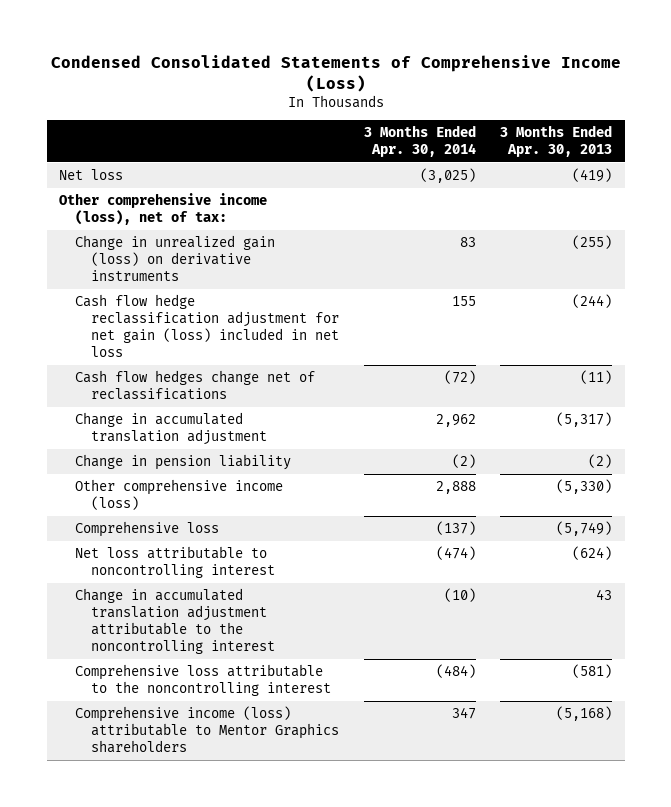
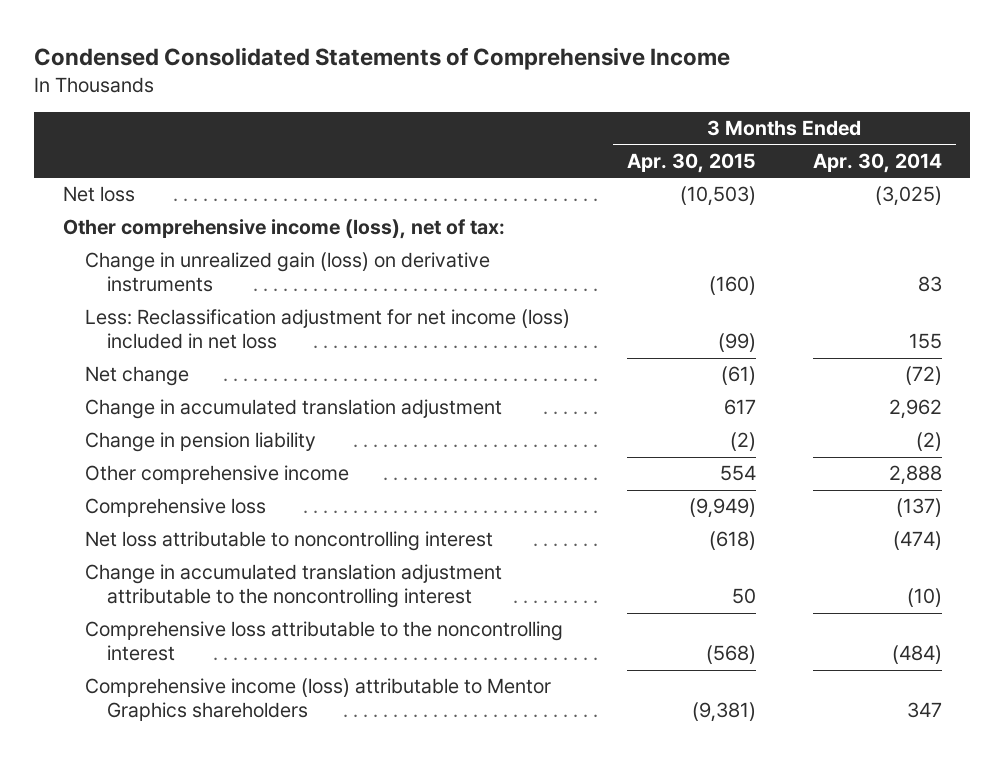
[50,54,621,92] Condensed Consolidated Statements of Comprehensive Income (Loss) -> [34,47,731,71] Condensed Consolidated Statements of Comprehensive Income
[500,125,613,158] 3 Months Ended Apr. 30, 2013 -> none
none -> [626,152,756,173] Apr. 30, 2015
[75,294,340,357] Cash flow hedge reclassification adjustment for net gain (loss) included in net loss -> [84,309,570,350] Less: Reclassification adjustment for net income (loss) included in net loss
[75,370,316,401] Cash flow hedges change net of reclassifications -> [84,366,189,387] Net change
[75,479,284,511] Other comprehensive income (loss) -> [84,465,349,485] Other comprehensive income

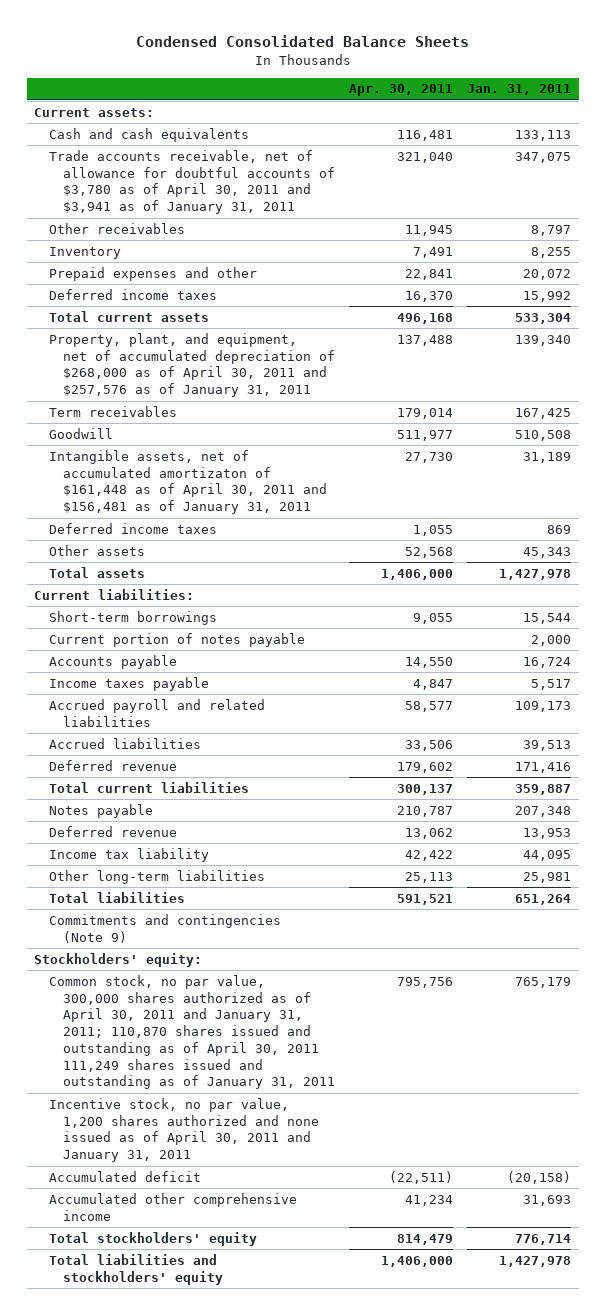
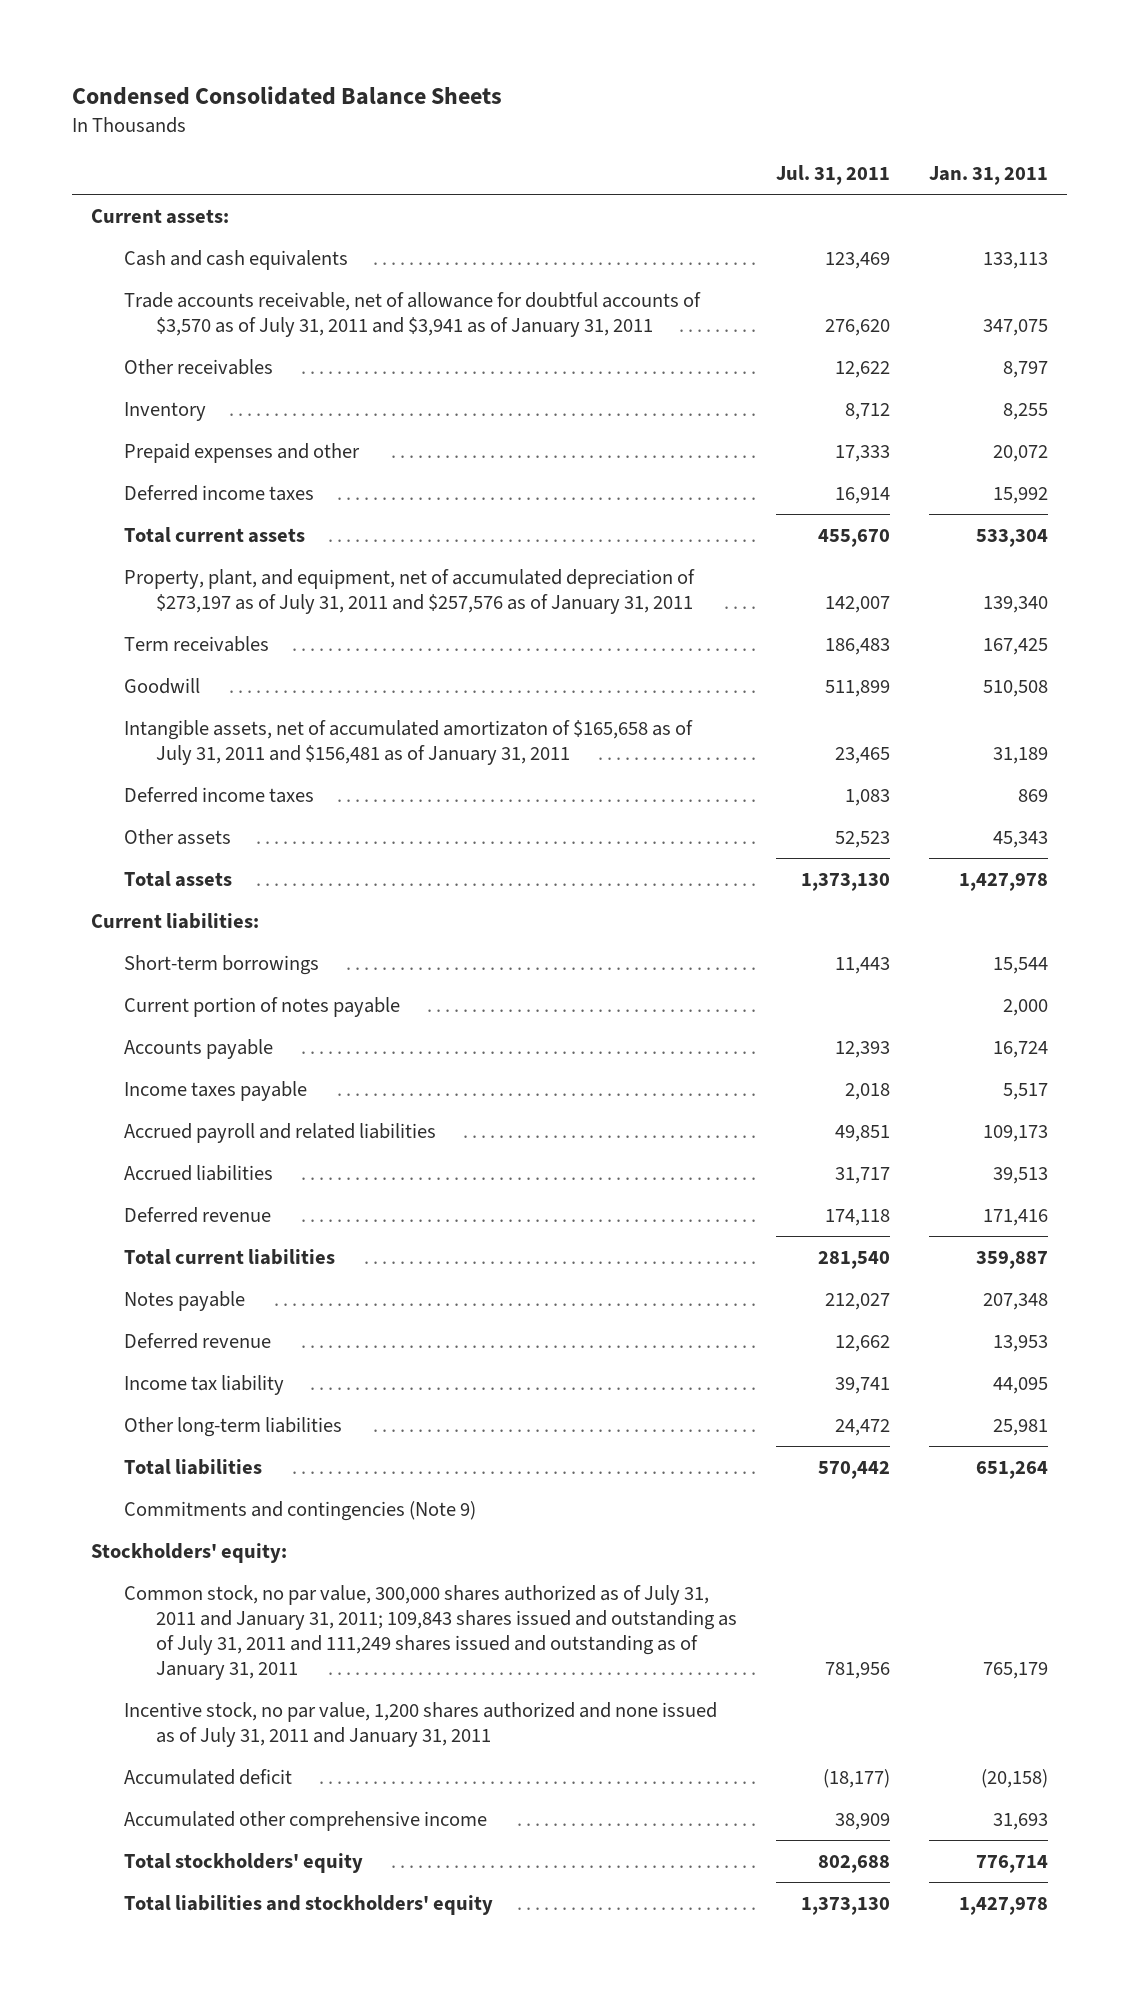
[349,84,454,97] Apr. 30, 2011 -> none
none -> [775,165,890,186] Jul. 31, 2011
[48,149,336,215] Trade accounts receivable, net of allowance for doubtful accounts of $3,780 as of April 30, 2011 and $3,941 as of January 31, 2011 -> [123,291,701,337] Trade accounts receivable, net of allowance for doubtful accounts of $3,570 as of July 31, 2011 and $3,941 as of January 31, 2011
[48,332,336,398] Property, plant, and equipment, net of accumulated depreciation of $268,000 as of April 30, 2011 and $257,576 as of January 31, 2011 -> [123,568,695,614] Property, plant, and equipment, net of accumulated depreciation of $273,197 as of July 31, 2011 and $257,576 as of January 31, 2011
[48,449,328,515] Intangible assets, net of accumulated amortizaton of $161,448 as of April 30, 2011 and $156,481 as of January 31, 2011 -> [123,719,693,765] Intangible assets, net of accumulated amortizaton of $165,658 as of July 31, 2011 and $156,481 as of January 31, 2011
[48,974,336,1090] Common stock, no par value, 300,000 shares authorized as of April 30, 2011 and January 31, 2011; 110,870 shares issued and outstanding as of April 30, 2011 111,249 shares issued and outstanding as of January 31, 2011 -> [123,1584,737,1681] Common stock, no par value, 300,000 shares authorized as of July 31, 2011 and January 31, 2011; 109,843 shares issued and outstanding as of July 31, 2011 and 111,249 shares issued and outstanding as of January 31, 2011
[48,1097,320,1163] Incentive stock, no par value, 1,200 shares authorized and none issued as of April 30, 2011 and January 31, 2011 -> [123,1701,717,1747] Incentive stock, no par value, 1,200 shares authorized and none issued as of July 31, 2011 and January 31, 2011

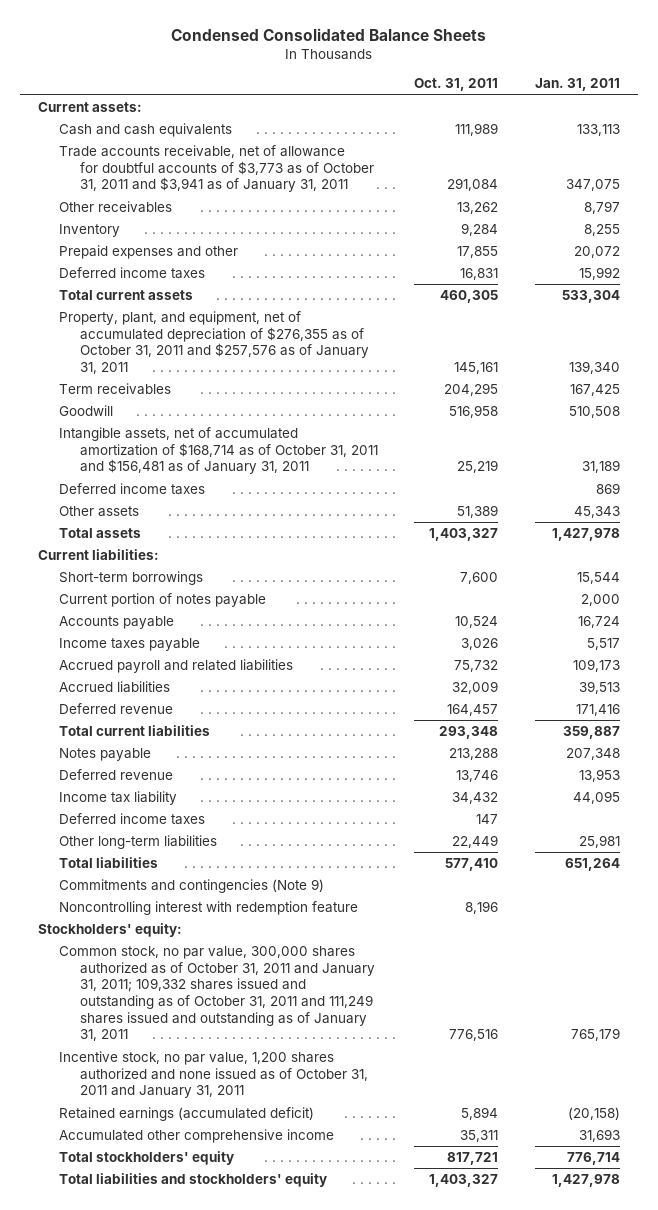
[775,165,890,186] Jul. 31, 2011 -> none
none -> [414,78,499,92] Oct. 31, 2011
[123,291,701,337] Trade accounts receivable, net of allowance for doubtful accounts of $3,570 as of July 31, 2011 and $3,941 as of January 31, 2011 -> [58,145,374,193] Trade accounts receivable, net of allowance for doubtful accounts of $3,773 as of October 31, 2011 and $3,941 as of January 31, 2011
[123,568,695,614] Property, plant, and equipment, net of accumulated depreciation of $273,197 as of July 31, 2011 and $257,576 as of January 31, 2011 -> [58,311,369,375] Property, plant, and equipment, net of accumulated depreciation of $276,355 as of October 31, 2011 and $257,576 as of January 31, 2011
[123,719,693,765] Intangible assets, net of accumulated amortizaton of $165,658 as of July 31, 2011 and $156,481 as of January 31, 2011 -> [58,427,378,475] Intangible assets, net of accumulated amortization of $168,714 as of October 31, 2011 and $156,481 as of January 31, 2011
none -> [58,813,205,826] Deferred income taxes
none -> [58,901,358,916] Noncontrolling interest with redemption feature
[123,1584,737,1681] Common stock, no par value, 300,000 shares authorized as of July 31, 2011 and January 31, 2011; 109,843 shares issued and outstanding as of July 31, 2011 and 111,249 shares issued and outstanding as of January 31, 2011 -> [58,946,375,1042] Common stock, no par value, 300,000 shares authorized as of October 31, 2011 and January 31, 2011; 109,332 shares issued and outstanding as of October 31, 2011 and 111,249 shares issued and outstanding as of January 31, 2011
[123,1701,717,1747] Incentive stock, no par value, 1,200 shares authorized and none issued as of July 31, 2011 and January 31, 2011 -> [58,1051,368,1099] Incentive stock, no par value, 1,200 shares authorized and none issued as of October 31, 2011 and January 31, 2011
[123,1768,292,1785] Accumulated deficit -> [58,1107,314,1122] Retained earnings (accumulated deficit)

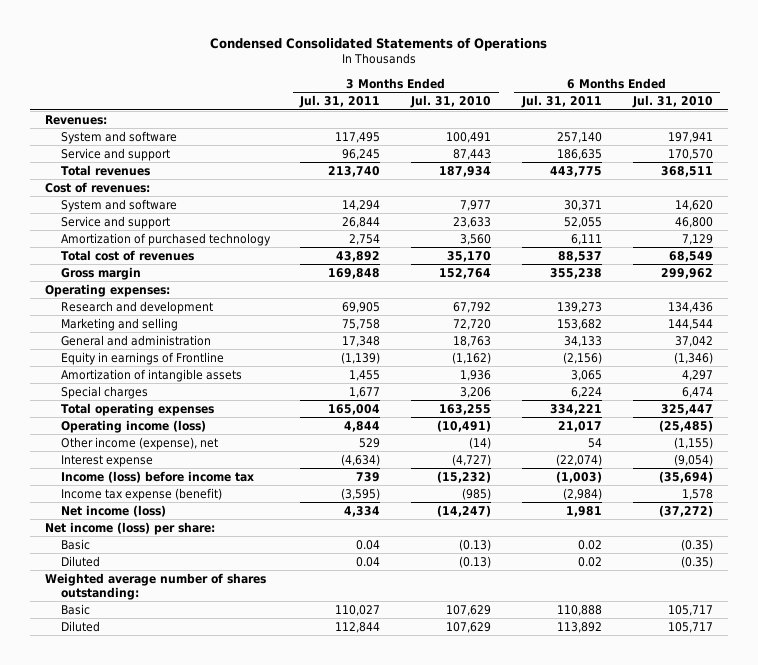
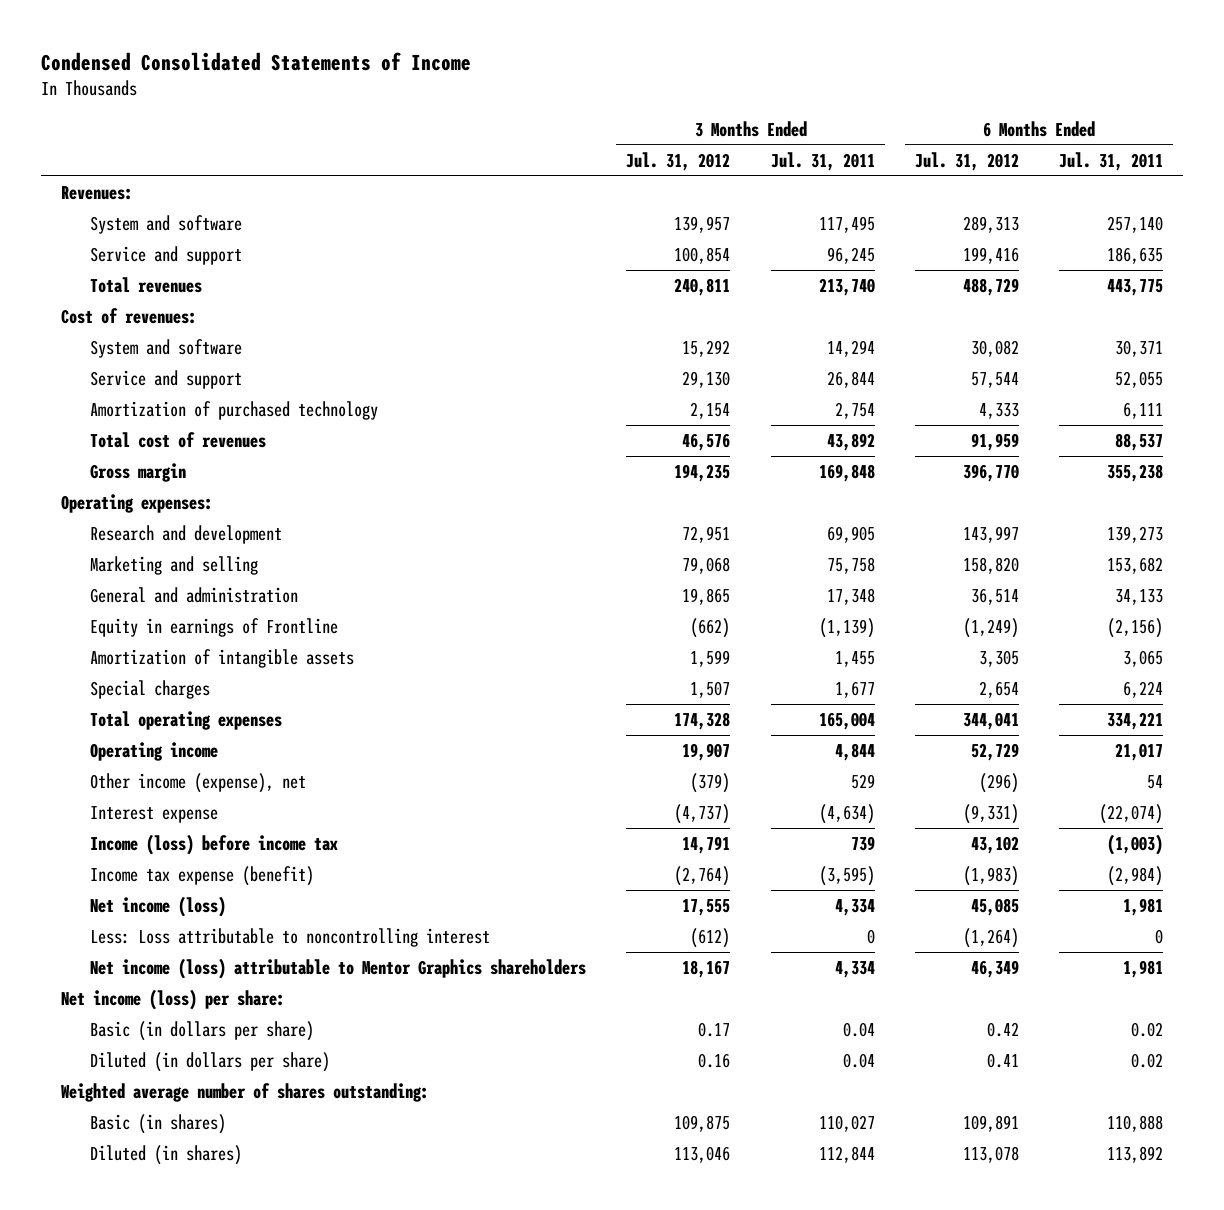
[210,37,548,51] Condensed Consolidated Statements of Operations -> [41,52,472,72] Condensed Consolidated Statements of Income
[410,95,492,109] Jul. 31, 2010 -> none
[631,95,713,109] Jul. 31, 2010 -> none
none -> [626,151,731,171] Jul. 31, 2012
none -> [914,151,1019,171] Jul. 31, 2012
[60,419,206,433] Operating income (loss) -> [90,741,219,761] Operating income
none -> [90,927,491,947] Less: Loss attributable to noncontrolling interest
none -> [90,957,587,979] Net income (loss) attributable to Mentor Graphics shareholders
[60,538,90,550] Basic -> [90,1020,315,1041] Basic (in dollars per share)
[60,555,100,567] Diluted -> [90,1051,331,1072] Diluted (in dollars per share)
[60,603,90,615] Basic -> [90,1113,227,1134] Basic (in shares)
[60,620,100,632] Diluted -> [90,1144,243,1165] Diluted (in shares)

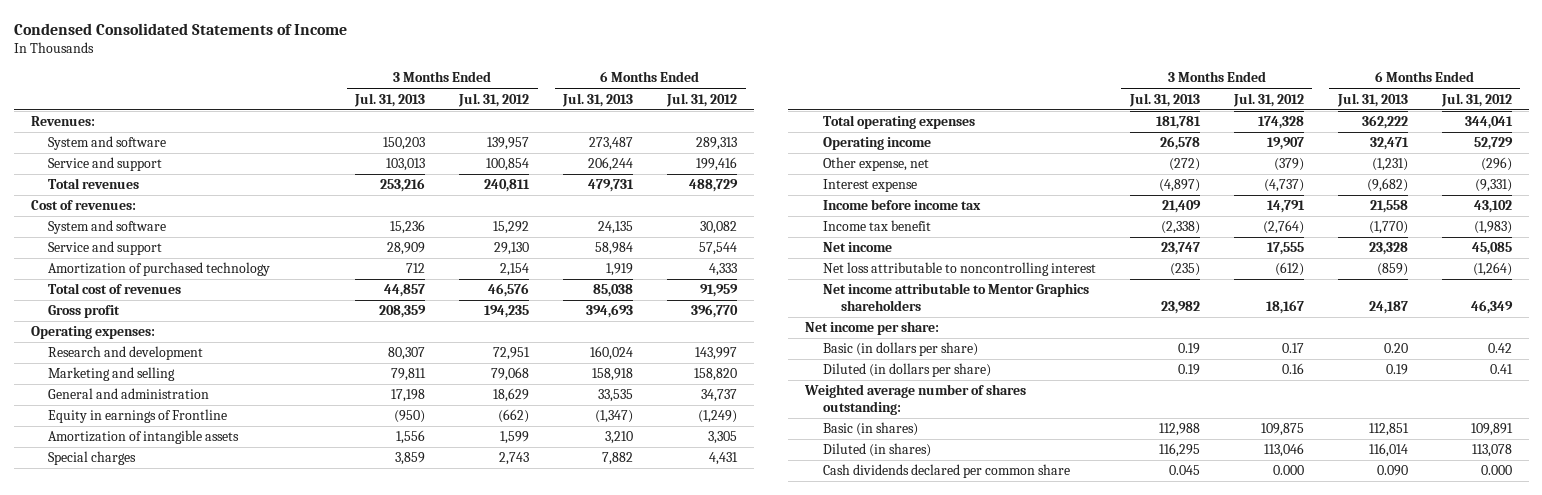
[770,151,875,171] Jul. 31, 2011 -> none
[1059,151,1164,171] Jul. 31, 2011 -> none
none -> [354,92,426,107] Jul. 31, 2013
none -> [562,92,634,107] Jul. 31, 2013
[90,462,187,482] Gross margin -> [48,305,121,319] Gross profit
[682,587,731,605] 19,865 -> [493,388,530,403] 18,629
[970,587,1019,605] 36,514 -> [701,389,738,403] 34,737
[690,680,731,698] 1,507 -> [499,452,530,466] 2,743
[978,680,1019,698] 2,654 -> [709,452,739,466] 4,431
[90,772,307,793] Other income (expense), net -> [822,157,929,172] Other expense, net
[90,833,339,855] Income (loss) before income tax -> [822,199,981,211] Income before income tax
[90,865,315,886] Income tax expense (benefit) -> [822,220,931,232] Income tax benefit
[90,895,227,917] Net income (loss) -> [822,242,892,253] Net income
[90,927,491,947] Less: Loss attributable to noncontrolling interest -> [822,262,1096,277] Net loss attributable to noncontrolling interest
[90,957,587,979] Net income (loss) attributable to Mentor Graphics shareholders -> [822,283,1089,311] Net income attributable to Mentor Graphics shareholders
[61,988,286,1010] Net income (loss) per share: -> [805,321,940,336] Net income per share:
none -> [822,464,1070,479] Cash dividends declared per common share

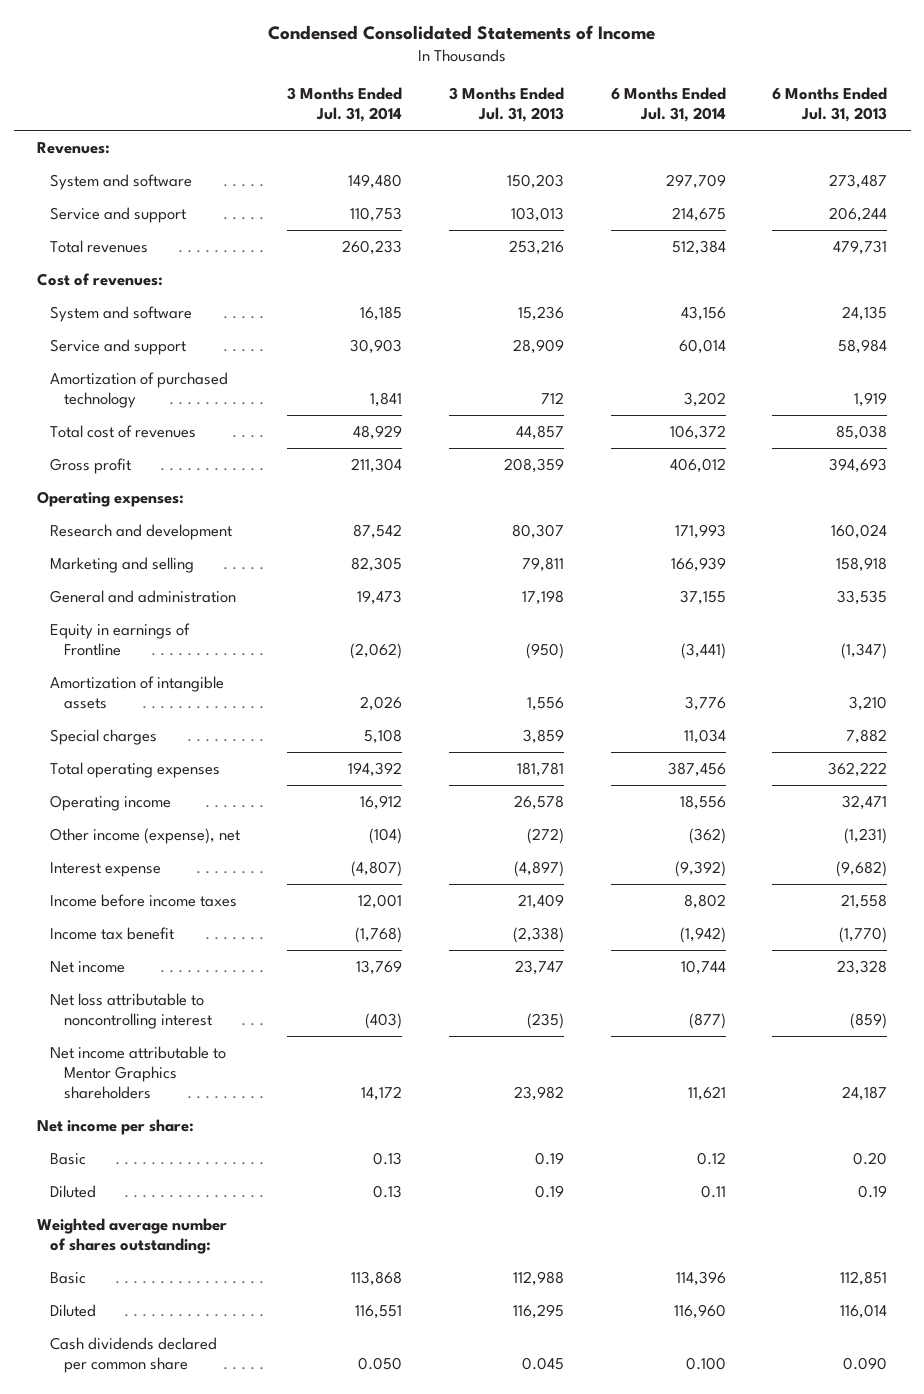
[458,92,530,107] Jul. 31, 2012 -> none
[666,92,738,107] Jul. 31, 2012 -> none
none -> [287,87,403,123] 3 Months Ended Jul. 31, 2014
none -> [610,87,726,123] 6 Months Ended Jul. 31, 2014
[822,157,929,172] Other expense, net -> [50,827,241,844] Other income (expense), net
[822,199,981,211] Income before income tax -> [50,893,238,907] Income before income taxes
[822,342,978,357] Basic (in dollars per share) -> [50,1152,87,1165] Basic
[822,363,991,378] Diluted (in dollars per share) -> [50,1184,97,1198] Diluted
[822,422,918,437] Basic (in shares) -> [50,1271,87,1284] Basic
[822,443,931,458] Diluted (in shares) -> [50,1303,97,1317] Diluted

